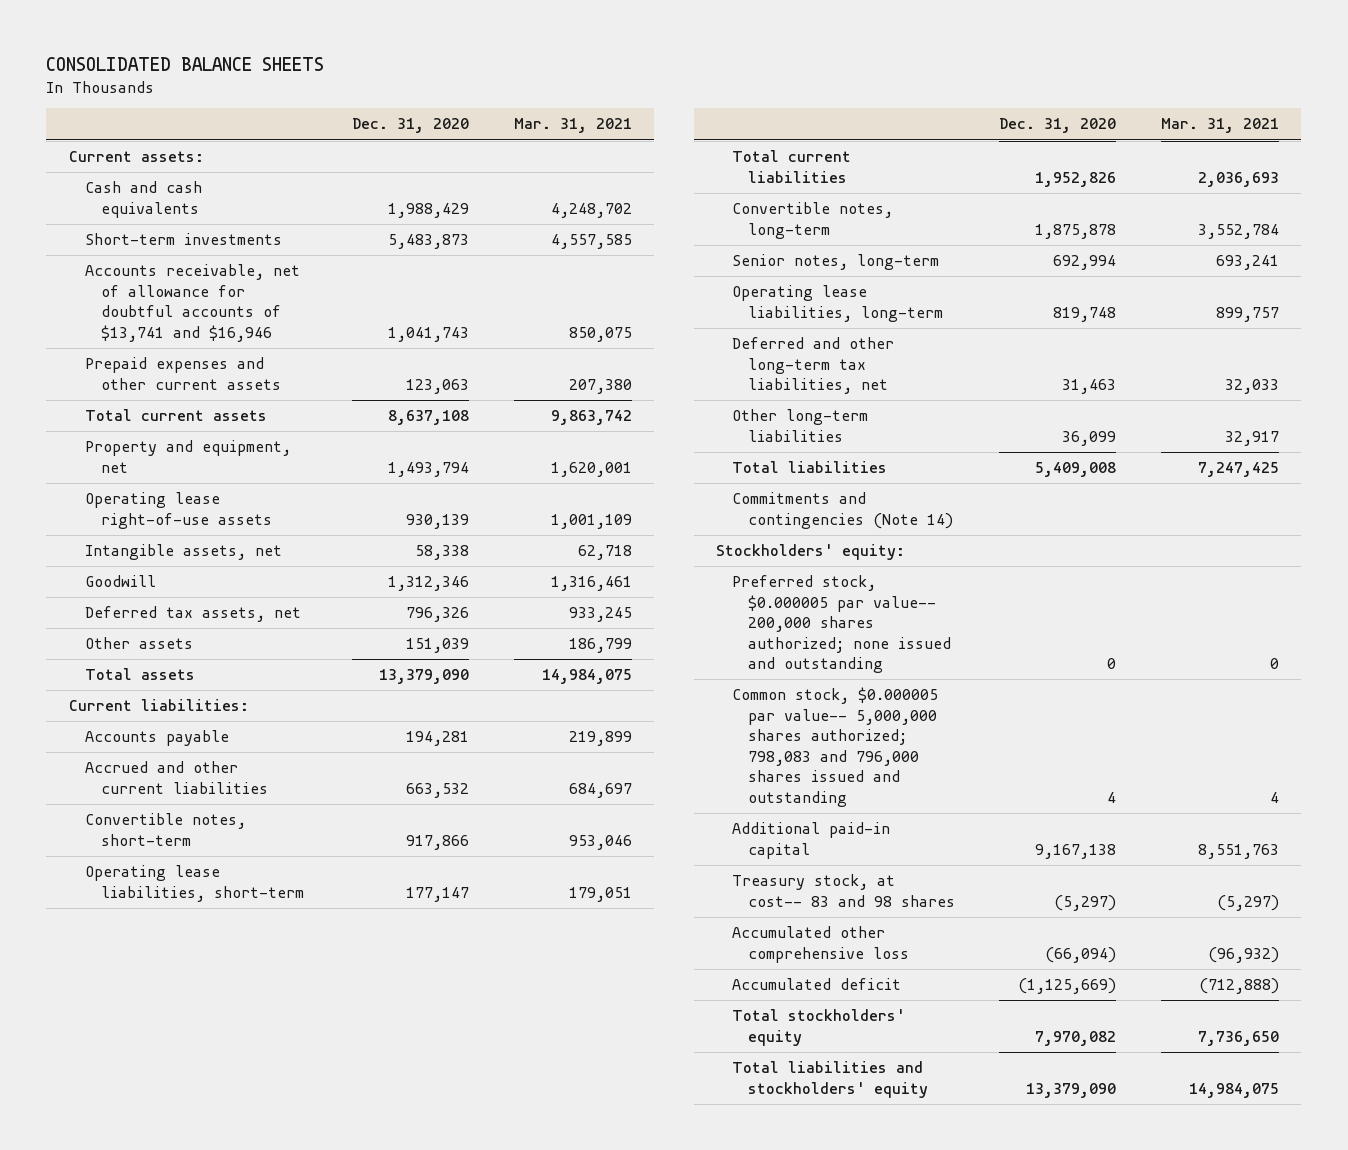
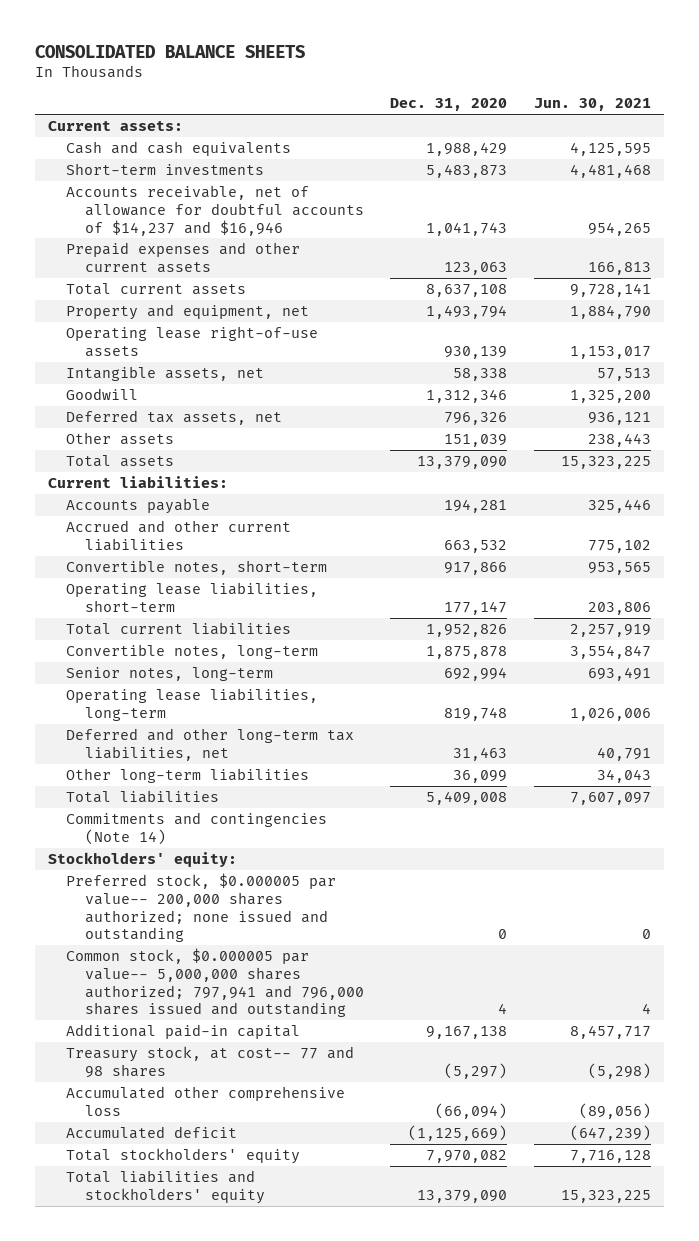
[513,118,632,134] Mar. 31, 2021 -> none
none -> [533,98,651,112] Jun. 30, 2021
[84,264,300,342] Accounts receivable, net of allowance for doubtful accounts of $13,741 and $16,946 -> [66,185,364,236] Accounts receivable, net of allowance for doubtful accounts of $14,237 and $16,946
[731,687,938,807] Common stock, $0.000005 par value-- 5,000,000 shares authorized; 798,083 and 796,000 shares issued and outstanding -> [66,948,364,1018] Common stock, $0.000005 par value-- 5,000,000 shares authorized; 797,941 and 796,000 shares issued and outstanding
[731,874,955,907] Treasury stock, at cost-- 83 and 98 shares -> [66,1046,355,1078] Treasury stock, at cost-- 77 and 98 shares

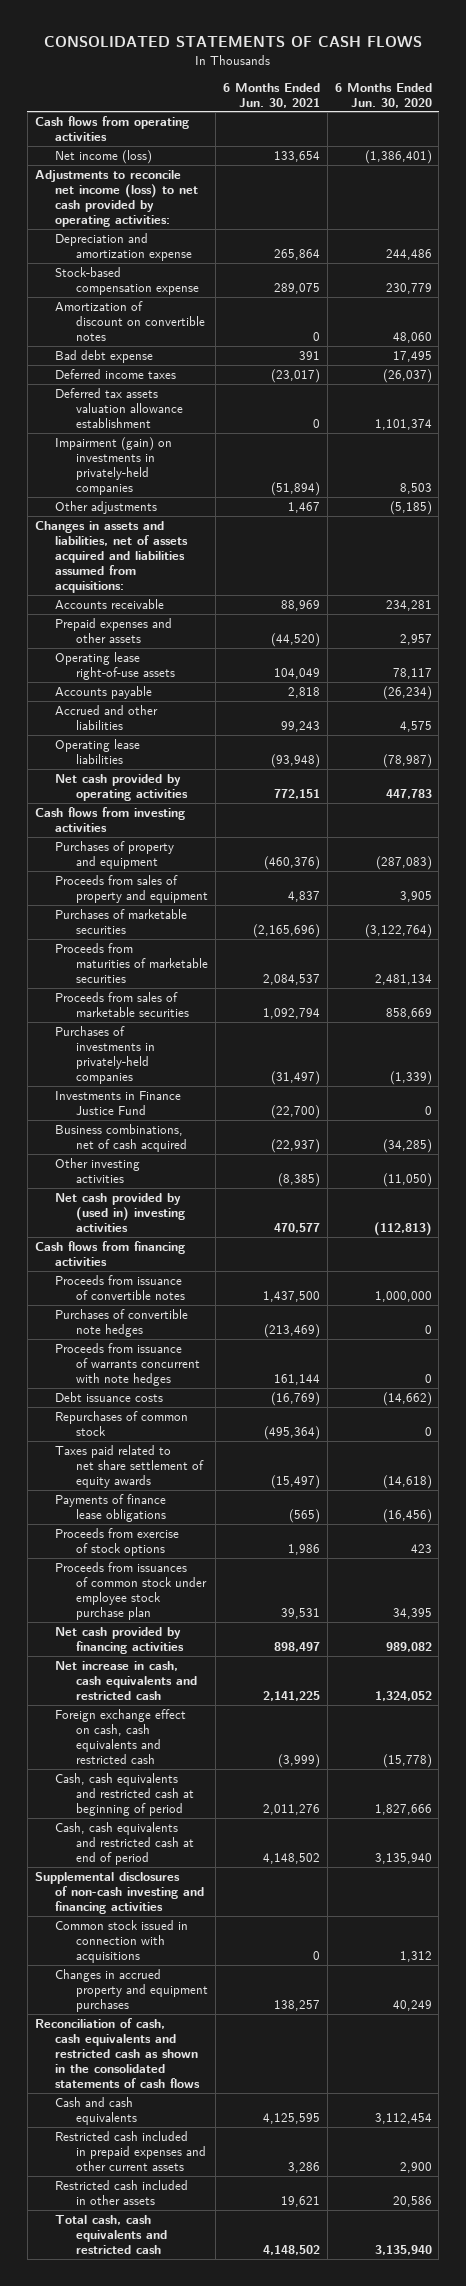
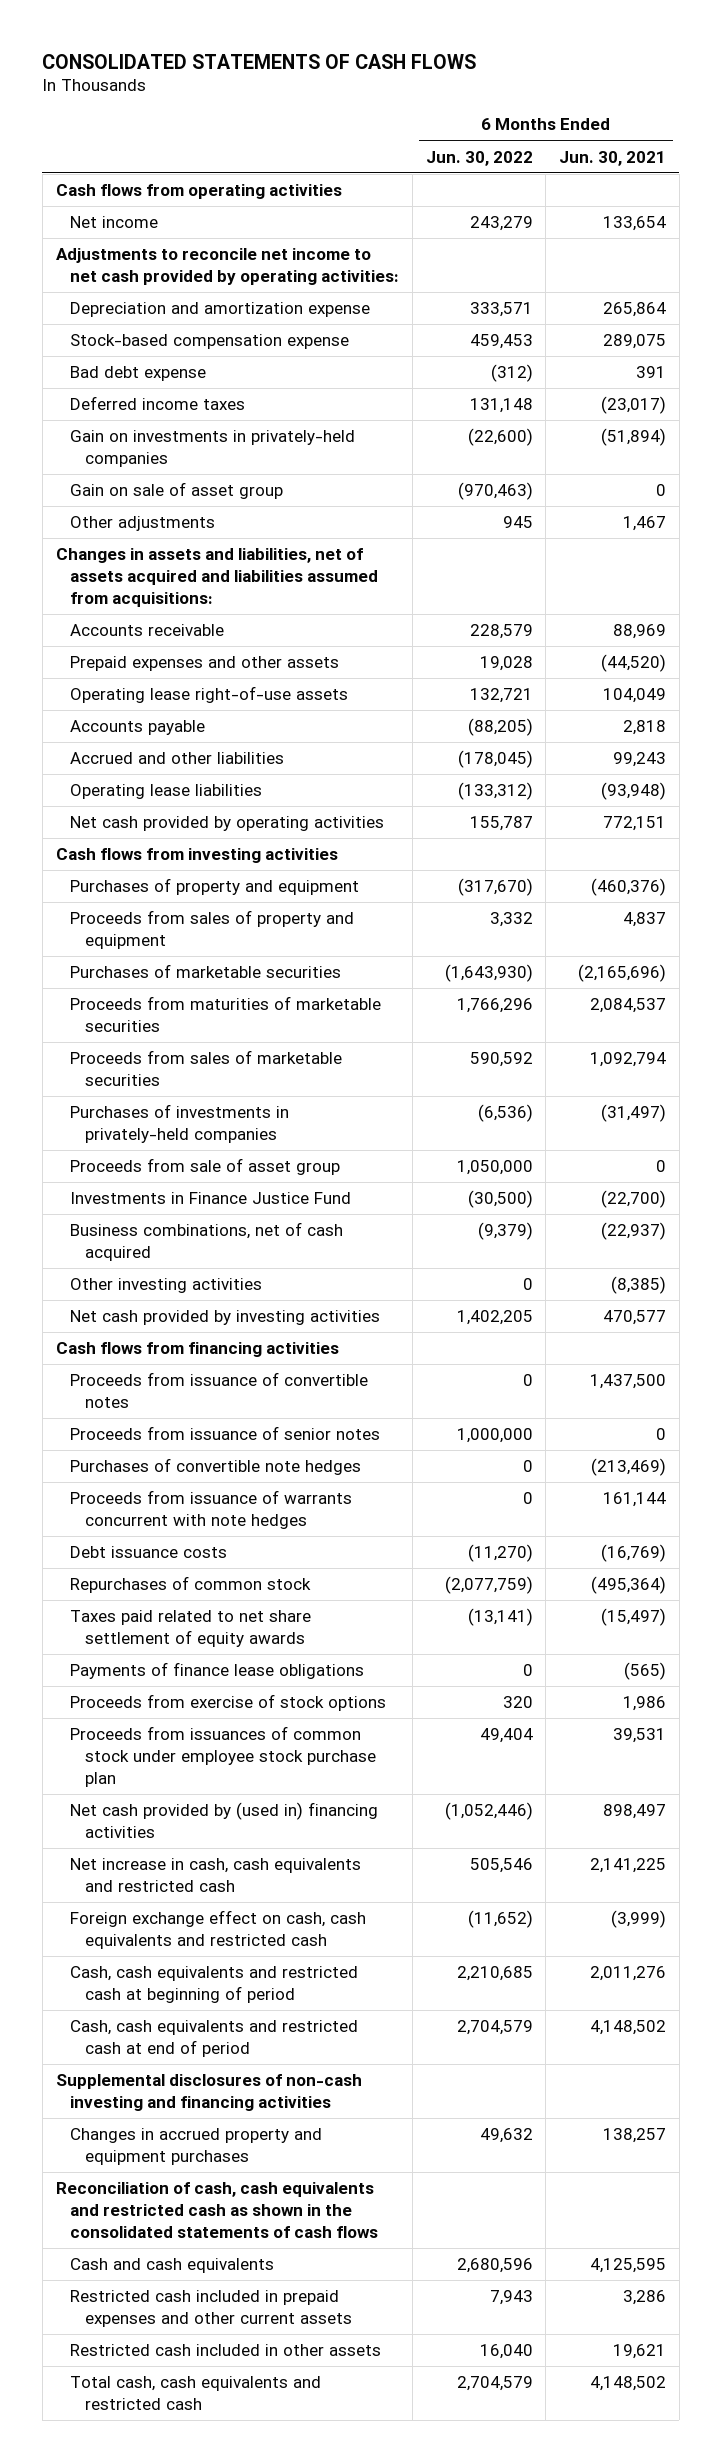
[334,82,432,108] 6 Months Ended Jun. 30, 2020 -> none
none -> [425,150,533,166] Jun. 30, 2022
[55,149,153,164] Net income (loss) -> [70,216,159,229] Net income
[34,169,199,228] Adjustments to reconcile net income (loss) to net cash provided by operating activities: -> [55,248,400,285] Adjustments to reconcile net income to net cash provided by operating activities:
[55,300,205,342] Amortization of discount on convertible notes -> none
[55,387,183,429] Deferred tax assets valuation allowance establishment -> none
[55,436,173,496] Impairment (gain) on investments in privately-held companies -> [70,430,356,467] Gain on investments in privately-held companies
none -> [70,482,284,500] Gain on sale of asset group
none -> [70,1158,341,1176] Proceeds from sale of asset group
[55,1192,185,1233] Net cash provided by (used in) investing activities -> [70,1310,381,1326] Net cash provided by investing activities
none -> [70,1426,381,1441] Proceeds from issuance of senior notes
[55,1626,184,1654] Net cash provided by financing activities -> [70,1802,379,1838] Net cash provided by (used in) financing activities
[55,1919,189,1964] Common stock issued in connection with acquisitions -> none

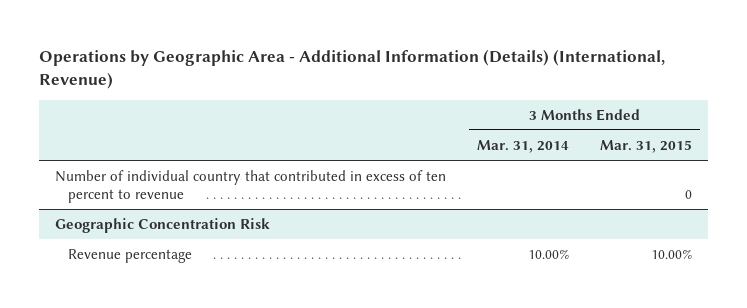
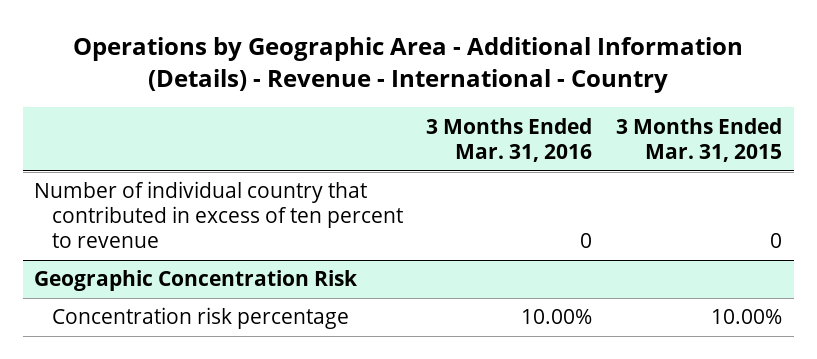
[39,49,666,90] Operations by Geographic Area - Additional Information (Details) (International, Revenue) -> [73,36,744,93] Operations by Geographic Area - Additional Information (Details) - Revenue - International - Country
[476,139,569,153] Mar. 31, 2014 -> none
none -> [426,117,593,162] 3 Months Ended Mar. 31, 2016
[68,248,193,263] Revenue percentage -> [51,307,349,330] Concentration risk percentage

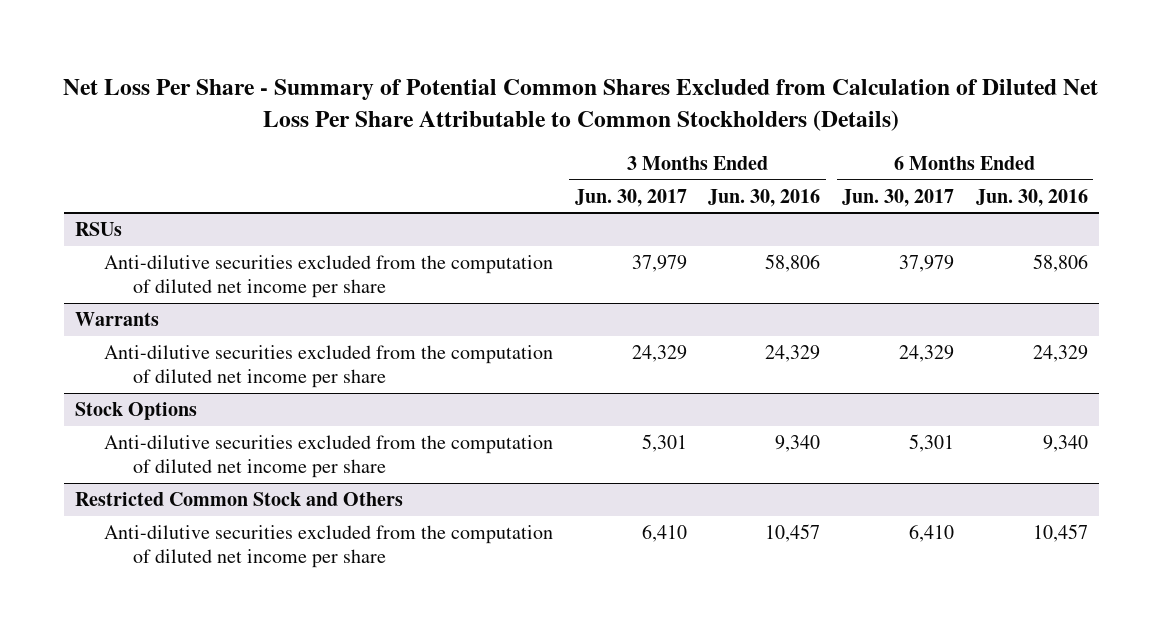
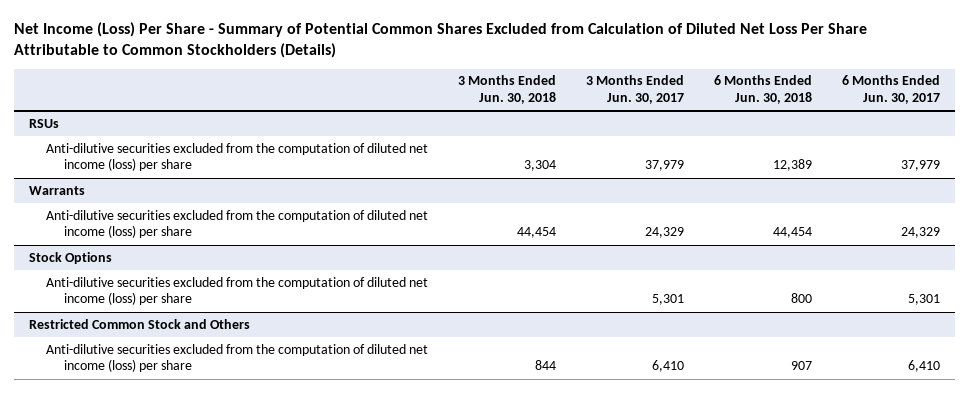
[63,79,1099,131] Net Loss Per Share - Summary of Potential Common Shares Excluded from Calculation of Diluted Net Loss Per Share Attributable to Common Stockholders (Details) -> [13,22,867,59] Net Income (Loss) Per Share - Summary of Potential Common Shares Excluded from Calculation of Diluted Net Loss Per Share Attributable to Common Stockholders (Details)
[708,188,821,207] Jun. 30, 2016 -> none
[976,188,1089,207] Jun. 30, 2016 -> none
none -> [458,75,557,104] 3 Months Ended Jun. 30, 2018
none -> [713,75,812,104] 6 Months Ended Jun. 30, 2018
[103,255,553,299] Anti-dilutive securities excluded from the computation of diluted net income per share -> [46,142,429,172] Anti-dilutive securities excluded from the computation of diluted net income (loss) per share
[103,345,553,389] Anti-dilutive securities excluded from the computation of diluted net income per share -> [46,209,429,239] Anti-dilutive securities excluded from the computation of diluted net income (loss) per share
[103,435,553,479] Anti-dilutive securities excluded from the computation of diluted net income per share -> [46,276,429,306] Anti-dilutive securities excluded from the computation of diluted net income (loss) per share
[103,525,553,569] Anti-dilutive securities excluded from the computation of diluted net income per share -> [46,343,429,373] Anti-dilutive securities excluded from the computation of diluted net income (loss) per share

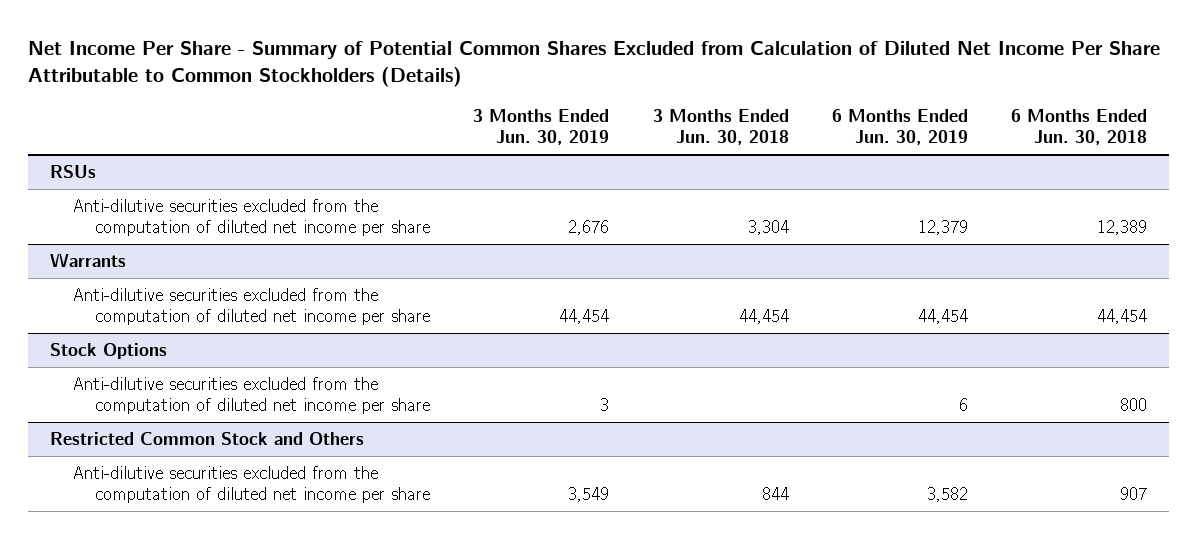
[13,22,867,59] Net Income (Loss) Per Share - Summary of Potential Common Shares Excluded from Calculation of Diluted Net Loss Per Share Attributable to Common Stockholders (Details) -> [28,40,1161,87] Net Income Per Share - Summary of Potential Common Shares Excluded from Calculation of Diluted Net Income Per Share Attributable to Common Stockholders (Details)
[586,75,685,104] 3 Months Ended Jun. 30, 2017 -> none
[841,75,940,104] 6 Months Ended Jun. 30, 2017 -> none
none -> [473,108,610,146] 3 Months Ended Jun. 30, 2019
none -> [832,108,969,146] 6 Months Ended Jun. 30, 2019
[46,142,429,172] Anti-dilutive securities excluded from the computation of diluted net income (loss) per share -> [72,199,431,237] Anti-dilutive securities excluded from the computation of diluted net income per share
[46,209,429,239] Anti-dilutive securities excluded from the computation of diluted net income (loss) per share -> [72,288,431,326] Anti-dilutive securities excluded from the computation of diluted net income per share
[46,276,429,306] Anti-dilutive securities excluded from the computation of diluted net income (loss) per share -> [72,377,431,415] Anti-dilutive securities excluded from the computation of diluted net income per share
[46,343,429,373] Anti-dilutive securities excluded from the computation of diluted net income (loss) per share -> [72,466,431,504] Anti-dilutive securities excluded from the computation of diluted net income per share

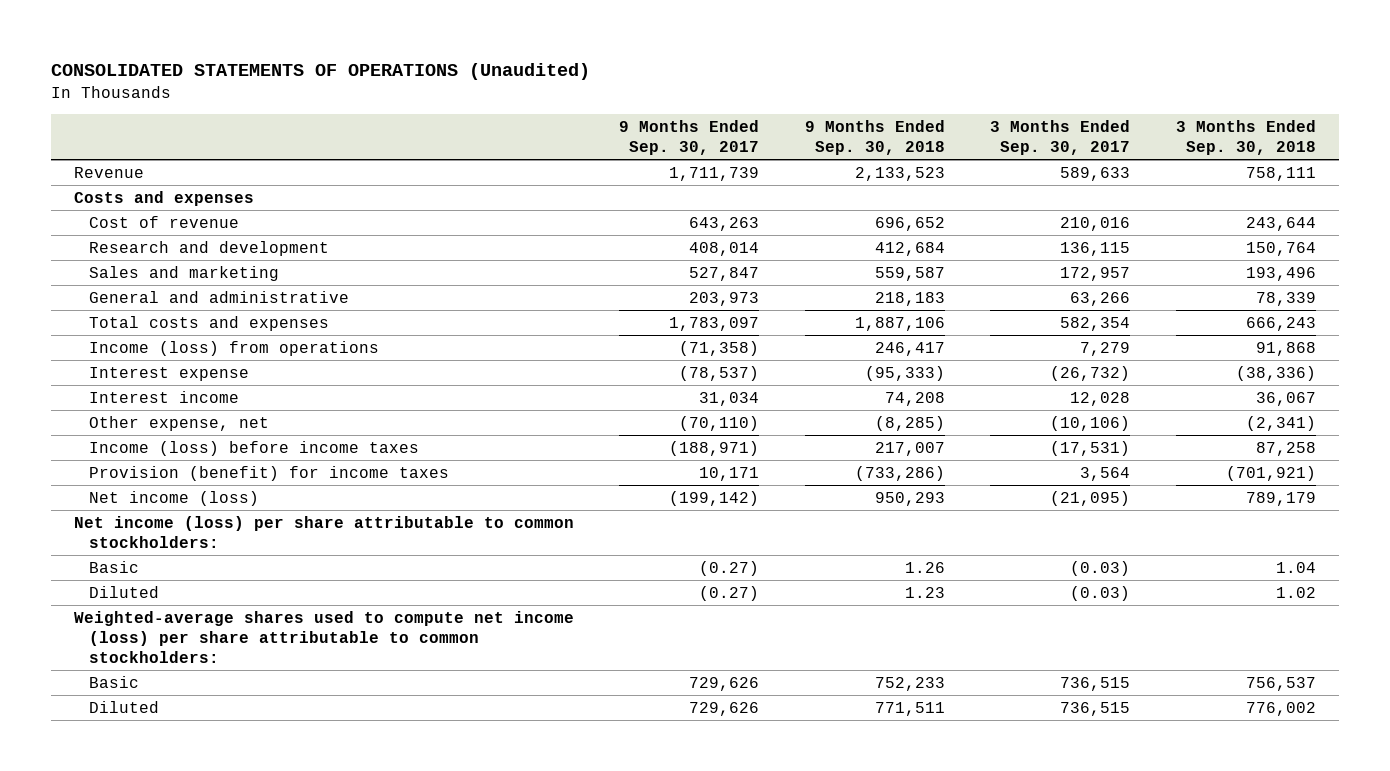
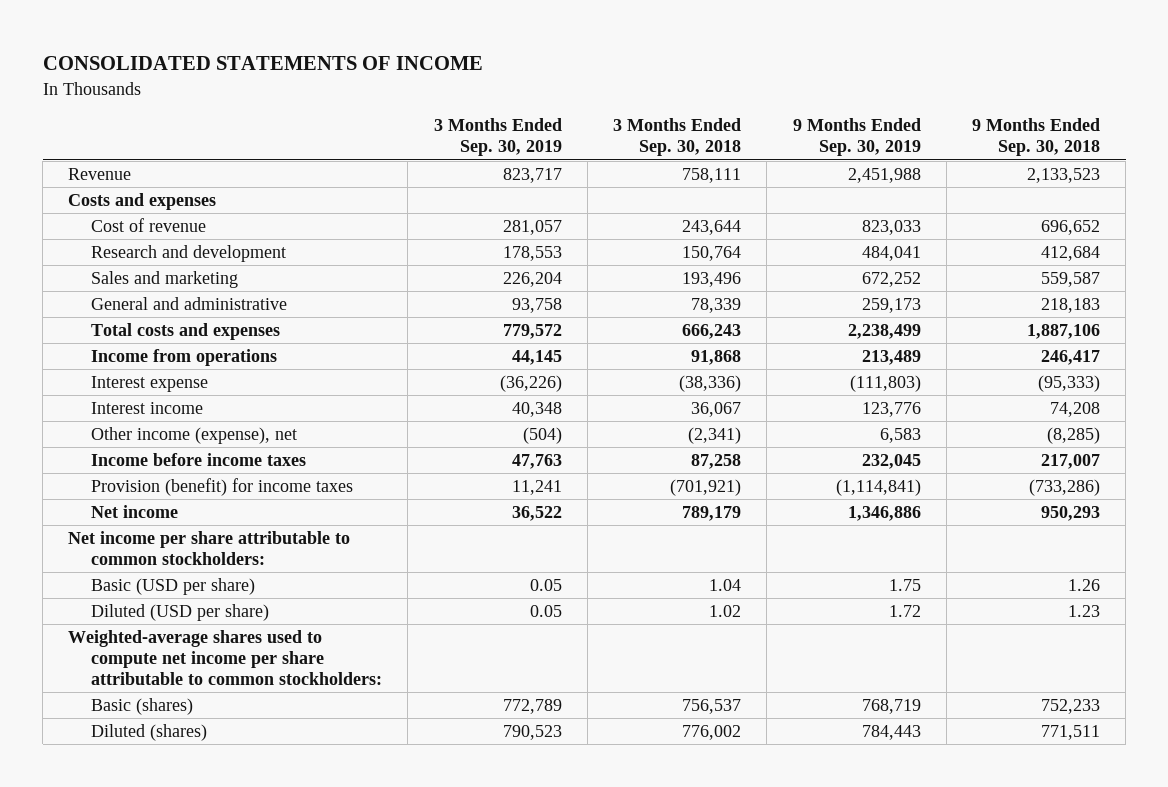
[50,63,590,81] CONSOLIDATED STATEMENTS OF OPERATIONS (Unaudited) -> [42,56,483,71] CONSOLIDATED STATEMENTS OF INCOME
[619,120,760,156] 9 Months Ended Sep. 30, 2017 -> none
[990,120,1131,156] 3 Months Ended Sep. 30, 2017 -> none
none -> [433,118,562,157] 3 Months Ended Sep. 30, 2019
none -> [792,118,921,157] 9 Months Ended Sep. 30, 2019
[89,340,380,356] Income (loss) from operations -> [91,348,278,366] Income from operations
[89,415,270,431] Other expense, net -> [91,426,298,444] Other income (expense), net
[89,440,420,456] Income (loss) before income taxes -> [91,452,307,466] Income before income taxes
[89,490,260,506] Net income (loss) -> [91,504,179,518] Net income
[73,515,574,548] Net income (loss) per share attributable to common stockholders: -> [68,530,351,565] Net income per share attributable to common stockholders:
[89,560,140,573] Basic -> [91,577,256,595] Basic (USD per share)
[89,585,160,598] Diluted -> [91,603,270,621] Diluted (USD per share)
[73,610,574,663] Weighted-average shares used to compute net income (loss) per share attributable to common stockholders: -> [68,629,383,685] Weighted-average shares used to compute net income per share attributable to common stockholders:
[89,675,140,688] Basic -> [91,697,194,715] Basic (shares)
[89,700,160,713] Diluted -> [91,723,208,741] Diluted (shares)

